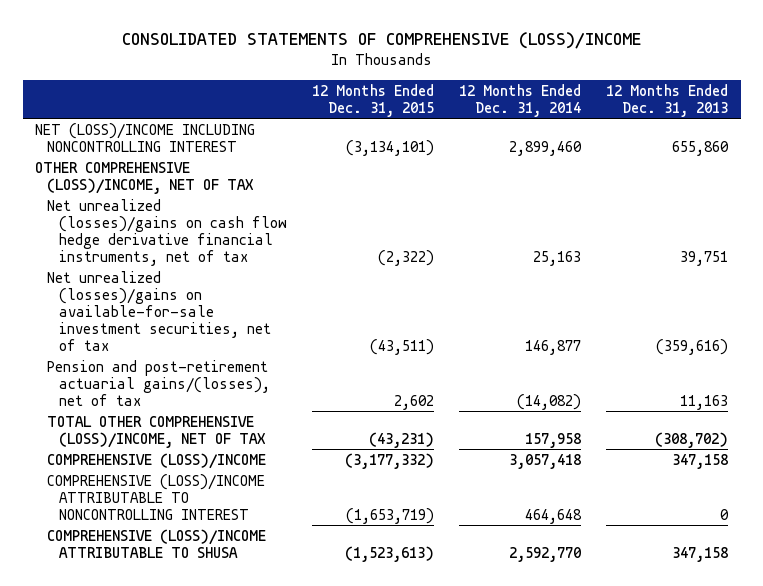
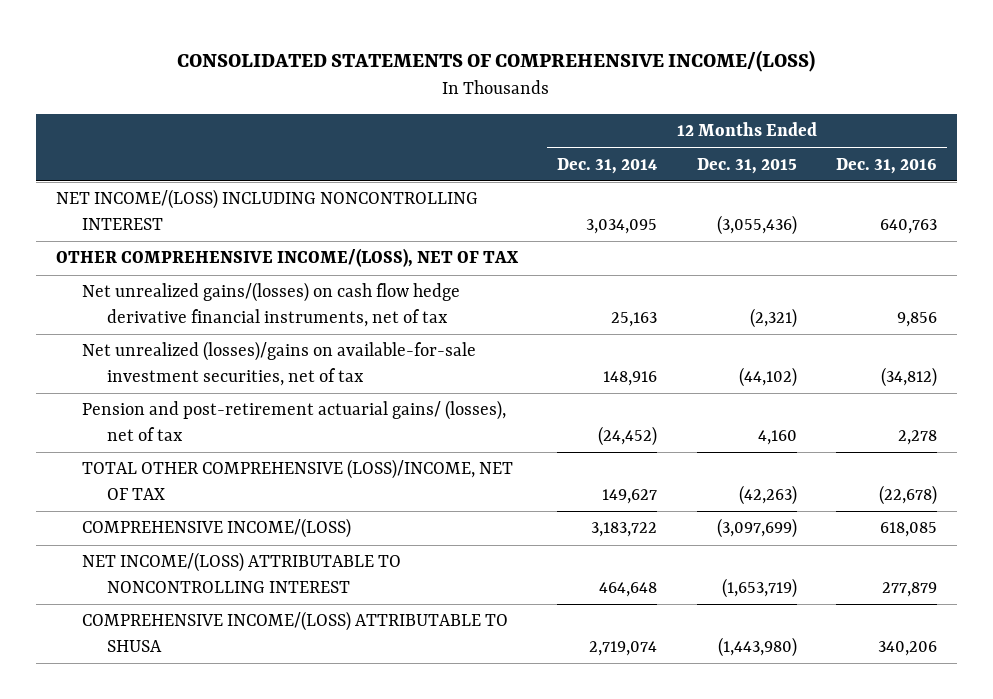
[121,32,641,50] CONSOLIDATED STATEMENTS OF COMPREHENSIVE (LOSS)/INCOME -> [177,50,816,73] CONSOLIDATED STATEMENTS OF COMPREHENSIVE INCOME/(LOSS)
[606,83,729,117] 12 Months Ended Dec. 31, 2013 -> none
none -> [835,157,937,174] Dec. 31, 2016
[35,122,256,152] NET (LOSS)/INCOME INCLUDING NONCONTROLLING INTEREST -> [55,189,478,230] NET INCOME/(LOSS) INCLUDING NONCONTROLLING INTEREST
[346,139,435,156] (3,134,101) -> [716,214,797,235] (3,055,436)
[509,140,583,156] 2,899,460 -> [586,218,658,234] 3,034,095
[35,161,255,194] OTHER COMPREHENSIVE (LOSS)/INCOME, NET OF TAX -> [55,248,519,268] OTHER COMPREHENSIVE INCOME/(LOSS), NET OF TAX
[47,198,288,266] Net unrealized (losses)/gains on cash flow hedge derivative financial instruments, net of tax -> [81,282,460,327] Net unrealized gains/(losses) on cash flow hedge derivative financial instruments, net of tax
[378,249,435,266] (2,322) -> [749,307,797,328] (2,321)
[370,338,435,355] (43,511) -> [738,366,797,387] (44,102)
[525,339,582,355] 146,877 -> [603,370,658,386] 148,916
[47,359,271,406] Pension and post-retirement actuarial gains/(losses), net of tax -> [81,400,506,441] Pension and post-retirement actuarial gains/ (losses), net of tax
[394,394,435,410] 2,602 -> [757,429,797,445] 4,160
[517,393,582,410] (14,082) -> [598,425,658,446] (24,452)
[369,431,435,448] (43,231) -> [738,484,797,505] (42,263)
[525,432,582,448] 157,958 -> [602,488,658,504] 149,627
[47,452,267,469] COMPREHENSIVE (LOSS)/INCOME -> [81,518,351,539] COMPREHENSIVE INCOME/(LOSS)
[345,452,435,469] (3,177,332) -> [716,518,797,539] (3,097,699)
[509,453,582,469] 3,057,418 -> [591,522,658,538] 3,183,722
[47,473,266,520] COMPREHENSIVE (LOSS)/INCOME ATTRIBUTABLE TO NONCONTROLLING INTEREST -> [81,552,401,593] NET INCOME/(LOSS) ATTRIBUTABLE TO NONCONTROLLING INTEREST
[47,528,267,558] COMPREHENSIVE (LOSS)/INCOME ATTRIBUTABLE TO SHUSA -> [81,611,508,652] COMPREHENSIVE INCOME/(LOSS) ATTRIBUTABLE TO SHUSA
[345,545,435,562] (1,523,613) -> [717,636,797,657] (1,443,980)
[509,546,582,562] 2,592,770 -> [589,640,658,656] 2,719,074

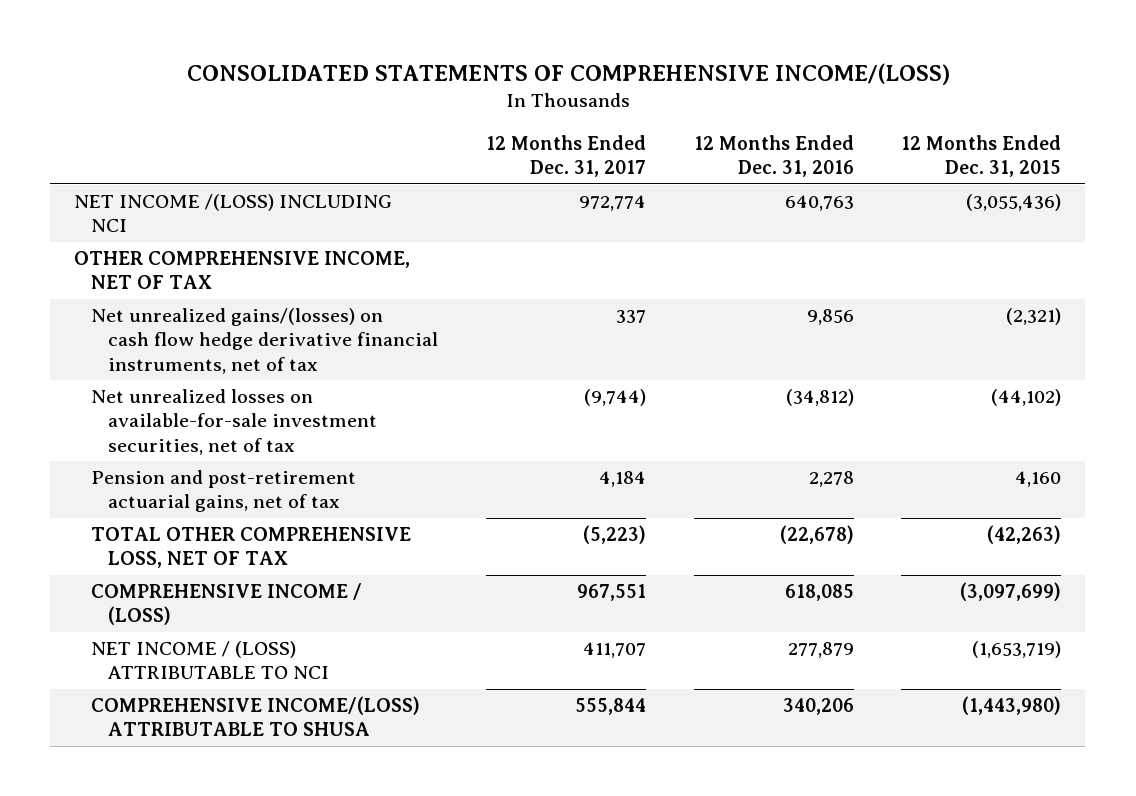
[557,157,658,174] Dec. 31, 2014 -> none
none -> [485,134,646,178] 12 Months Ended Dec. 31, 2017
[55,189,478,230] NET INCOME/(LOSS) INCLUDING NONCONTROLLING INTEREST -> [74,194,393,233] NET INCOME /(LOSS) INCLUDING NCI
[55,248,519,268] OTHER COMPREHENSIVE INCOME/(LOSS), NET OF TAX -> [74,251,411,290] OTHER COMPREHENSIVE INCOME, NET OF TAX
[81,341,476,386] Net unrealized (losses)/gains on available-for-sale investment securities, net of tax -> [91,389,378,455] Net unrealized losses on available-for-sale investment securities, net of tax
[81,400,506,441] Pension and post-retirement actuarial gains/ (losses), net of tax -> [91,470,357,513] Pension and post-retirement actuarial gains, net of tax
[81,459,513,500] TOTAL OTHER COMPREHENSIVE (LOSS)/INCOME, NET OF TAX -> [91,527,412,569] TOTAL OTHER COMPREHENSIVE LOSS, NET OF TAX
[81,518,351,539] COMPREHENSIVE INCOME/(LOSS) -> [91,583,363,626] COMPREHENSIVE INCOME / (LOSS)
[81,552,401,593] NET INCOME/(LOSS) ATTRIBUTABLE TO NONCONTROLLING INTEREST -> [91,641,330,680] NET INCOME / (LOSS) ATTRIBUTABLE TO NCI

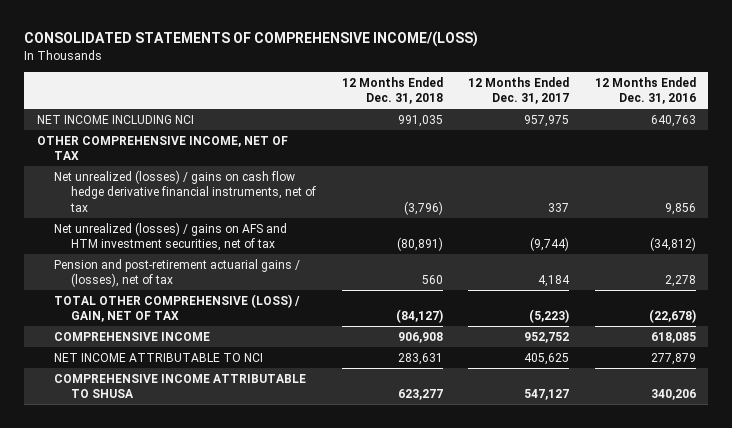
[901,134,1062,178] 12 Months Ended Dec. 31, 2015 -> none
none -> [341,76,443,105] 12 Months Ended Dec. 31, 2018
[74,194,393,233] NET INCOME /(LOSS) INCLUDING NCI -> [36,114,194,124] NET INCOME INCLUDING NCI
[578,195,646,212] 972,774 -> [524,114,570,127] 957,975
[91,308,439,374] Net unrealized gains/(losses) on cash flow hedge derivative financial instruments, net of tax -> [54,169,317,212] Net unrealized (losses) / gains on cash flow hedge derivative financial instruments, net of tax
[91,389,378,455] Net unrealized losses on available-for-sale investment securities, net of tax -> [54,221,288,252] Net unrealized (losses) / gains on AFS and HTM investment securities, net of tax
[91,470,357,513] Pension and post-retirement actuarial gains, net of tax -> [54,258,301,288] Pension and post-retirement actuarial gains / (losses), net of tax
[91,527,412,569] TOTAL OTHER COMPREHENSIVE LOSS, NET OF TAX -> [54,293,301,323] TOTAL OTHER COMPREHENSIVE (LOSS) / GAIN, NET OF TAX
[91,583,363,626] COMPREHENSIVE INCOME / (LOSS) -> [54,331,211,341] COMPREHENSIVE INCOME
[576,584,646,602] 967,551 -> [524,331,570,343] 952,752
[91,641,330,680] NET INCOME / (LOSS) ATTRIBUTABLE TO NCI -> [54,352,264,362] NET INCOME ATTRIBUTABLE TO NCI
[582,642,646,659] 411,707 -> [524,352,570,365] 405,625
[91,696,421,737] COMPREHENSIVE INCOME/(LOSS) ATTRIBUTABLE TO SHUSA -> [54,373,307,399] COMPREHENSIVE INCOME ATTRIBUTABLE TO SHUSA
[574,698,646,716] 555,844 -> [524,389,570,401] 547,127

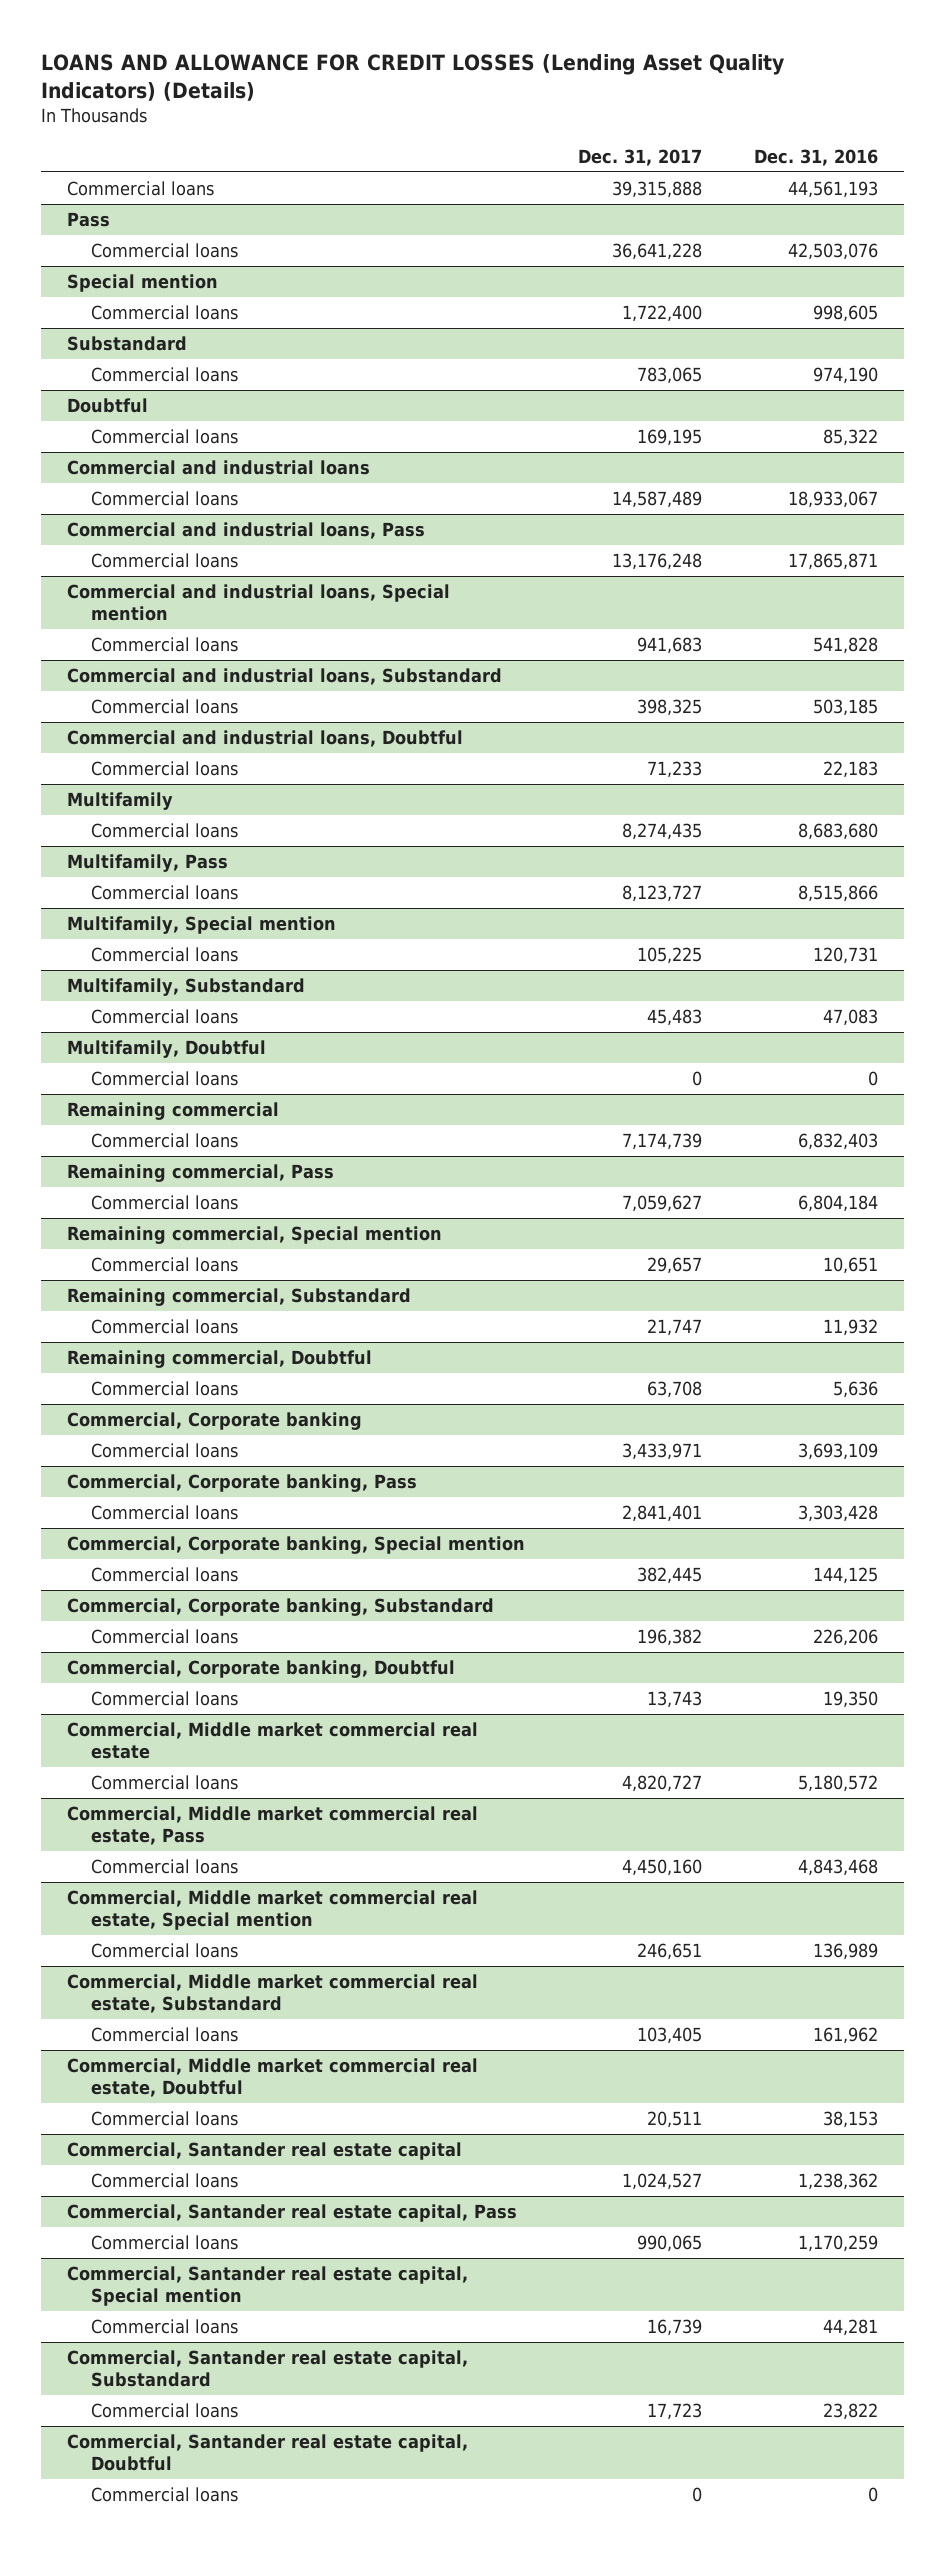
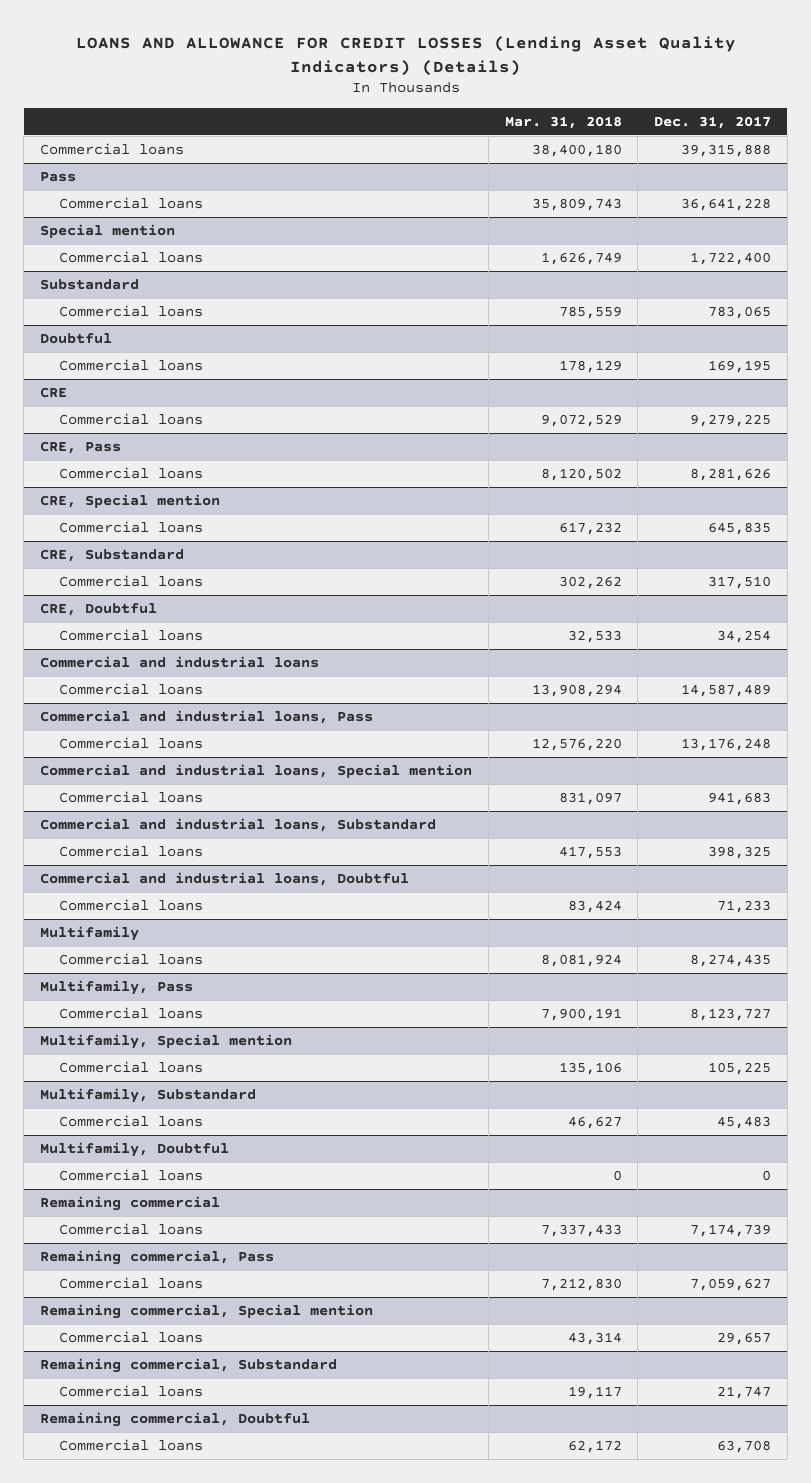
[753,148,878,166] Dec. 31, 2016 -> none
none -> [504,115,622,129] Mar. 31, 2018
none -> [40,387,68,399] CRE
none -> [58,413,203,426] Commercial loans
none -> [40,441,122,455] CRE, Pass
none -> [58,467,203,480] Commercial loans
none -> [40,494,221,509] CRE, Special mention
none -> [58,521,203,534] Commercial loans
none -> [40,549,185,563] CRE, Substandard
none -> [58,575,203,588] Commercial loans
none -> [40,603,158,617] CRE, Doubtful
none -> [58,629,203,642] Commercial loans
[67,1412,363,1431] Commercial, Corporate banking -> none
[91,1443,239,1459] Commercial loans -> none
[67,1474,418,1493] Commercial, Corporate banking, Pass -> none
[91,1505,239,1521] Commercial loans -> none
[67,1536,526,1555] Commercial, Corporate banking, Special mention -> none
[91,1567,239,1583] Commercial loans -> none
[67,1598,495,1617] Commercial, Corporate banking, Substandard -> none
[91,1629,239,1645] Commercial loans -> none
[67,1660,456,1679] Commercial, Corporate banking, Doubtful -> none
[91,1691,239,1707] Commercial loans -> none
[67,1722,479,1760] Commercial, Middle market commercial real estate -> none
[91,1775,239,1791] Commercial loans -> none
[67,1806,479,1846] Commercial, Middle market commercial real estate, Pass -> none
[91,1859,239,1875] Commercial loans -> none
[67,1890,479,1931] Commercial, Middle market commercial real estate, Special mention -> none
[91,1943,239,1959] Commercial loans -> none
[67,1974,479,2014] Commercial, Middle market commercial real estate, Substandard -> none
[91,2027,239,2043] Commercial loans -> none
[67,2058,479,2098] Commercial, Middle market commercial real estate, Doubtful -> none
[91,2111,239,2127] Commercial loans -> none
[67,2142,463,2161] Commercial, Santander real estate capital -> none
[91,2173,239,2189] Commercial loans -> none
[67,2204,518,2223] Commercial, Santander real estate capital, Pass -> none
[91,2235,239,2251] Commercial loans -> none
[67,2266,469,2307] Commercial, Santander real estate capital, Special mention -> none
[91,2319,239,2335] Commercial loans -> none
[67,2350,469,2388] Commercial, Santander real estate capital, Substandard -> none
[91,2403,239,2419] Commercial loans -> none
[67,2434,469,2472] Commercial, Santander real estate capital, Doubtful -> none
[91,2487,239,2503] Commercial loans -> none

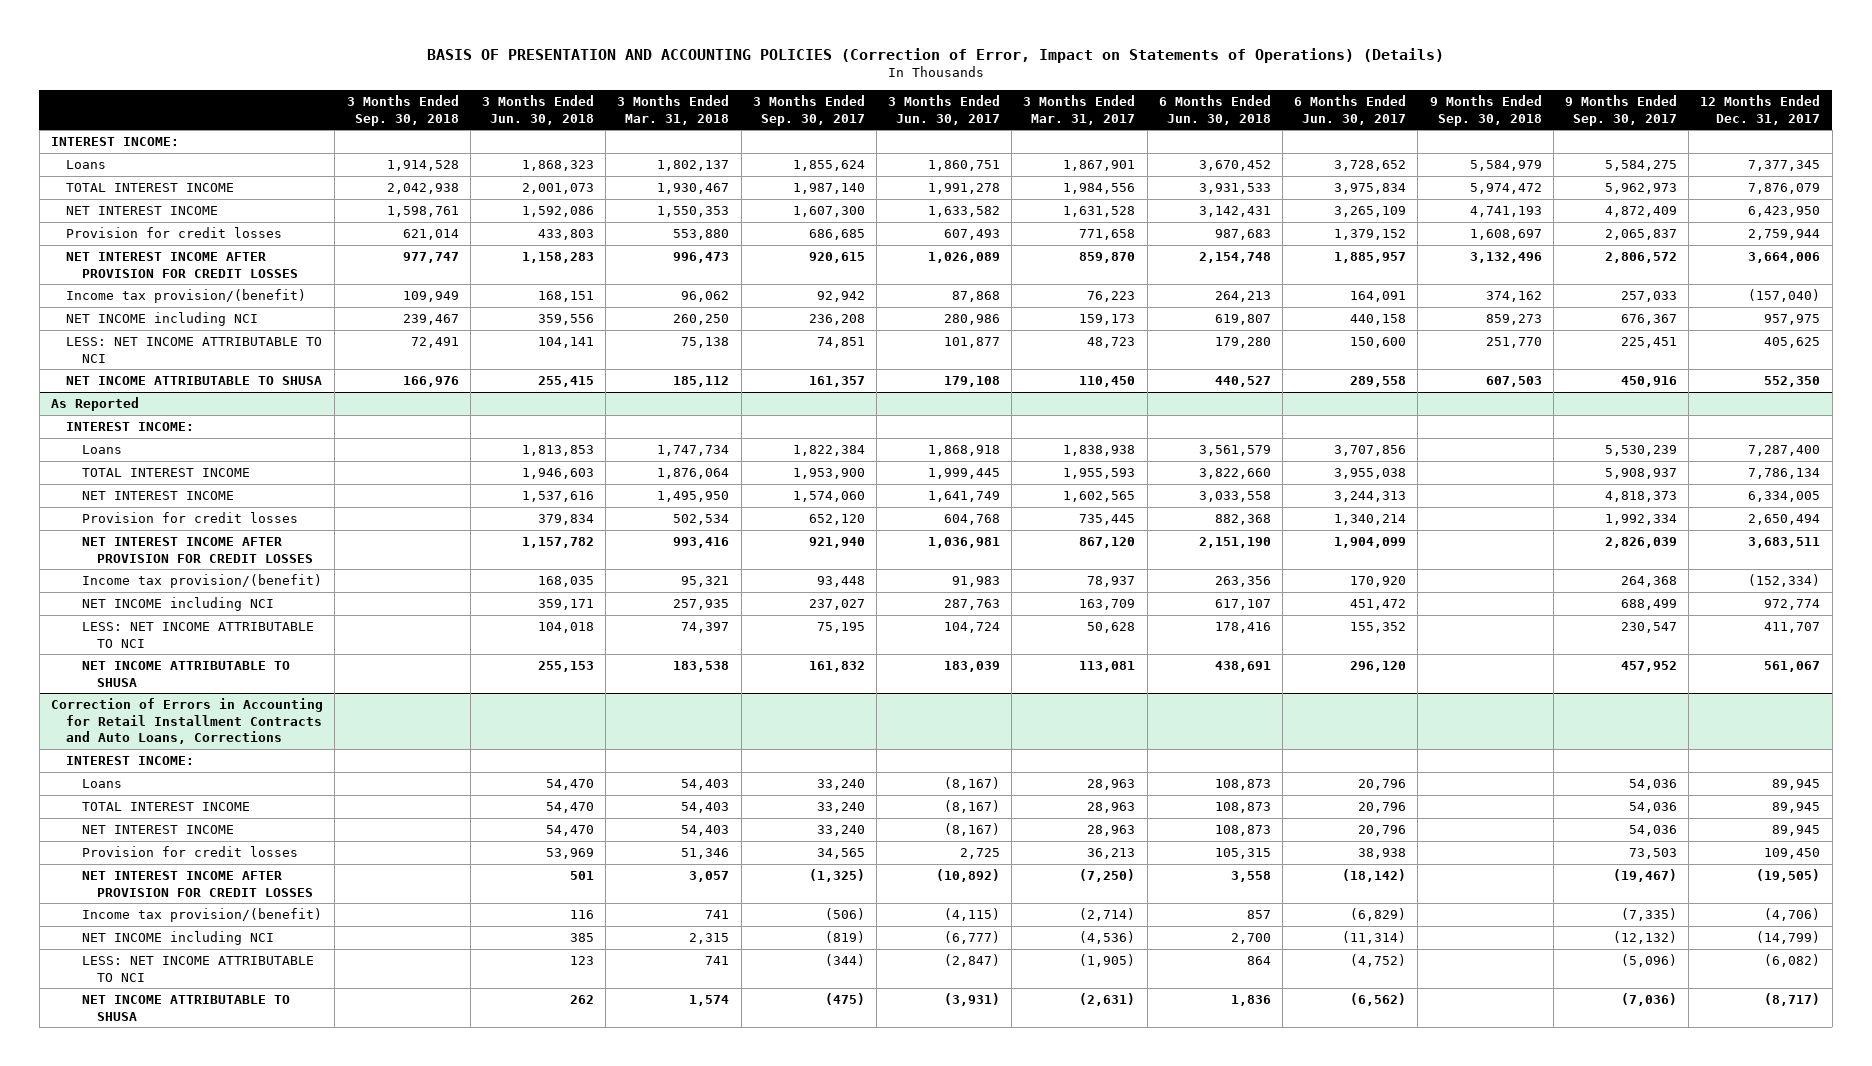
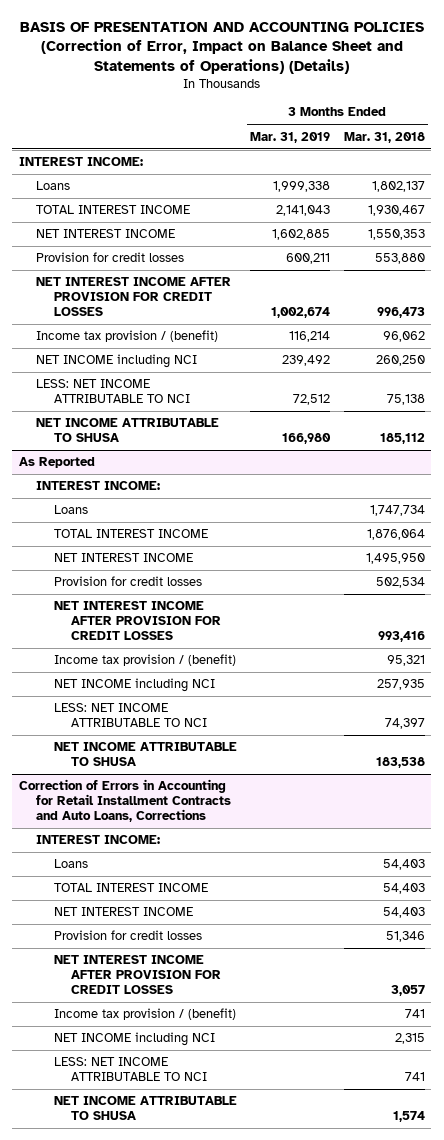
[426,47,1444,63] BASIS OF PRESENTATION AND ACCOUNTING POLICIES (Correction of Error, Impact on Statements of Operations) (Details) -> [19,21,424,74] BASIS OF PRESENTATION AND ACCOUNTING POLICIES (Correction of Error, Impact on Balance Sheet and Statements of Operations) (Details)
[346,95,459,126] 3 Months Ended Sep. 30, 2018 -> none
[481,95,594,125] 3 Months Ended Jun. 30, 2018 -> none
[752,95,865,126] 3 Months Ended Sep. 30, 2017 -> none
[888,95,1001,125] 3 Months Ended Jun. 30, 2017 -> none
[1023,95,1136,125] 3 Months Ended Mar. 31, 2017 -> none
[1158,95,1271,125] 6 Months Ended Jun. 30, 2018 -> none
[1294,95,1407,125] 6 Months Ended Jun. 30, 2017 -> none
[1429,95,1542,126] 9 Months Ended Sep. 30, 2018 -> none
[1564,95,1677,126] 9 Months Ended Sep. 30, 2017 -> none
[1700,95,1821,125] 12 Months Ended Dec. 31, 2017 -> none
none -> [250,131,331,143] Mar. 31, 2019
[66,289,307,304] Income tax provision/(benefit) -> [36,330,219,343] Income tax provision / (benefit)
[81,574,322,589] Income tax provision/(benefit) -> [53,654,236,667] Income tax provision / (benefit)
[81,908,322,923] Income tax provision/(benefit) -> [53,1008,236,1021] Income tax provision / (benefit)

